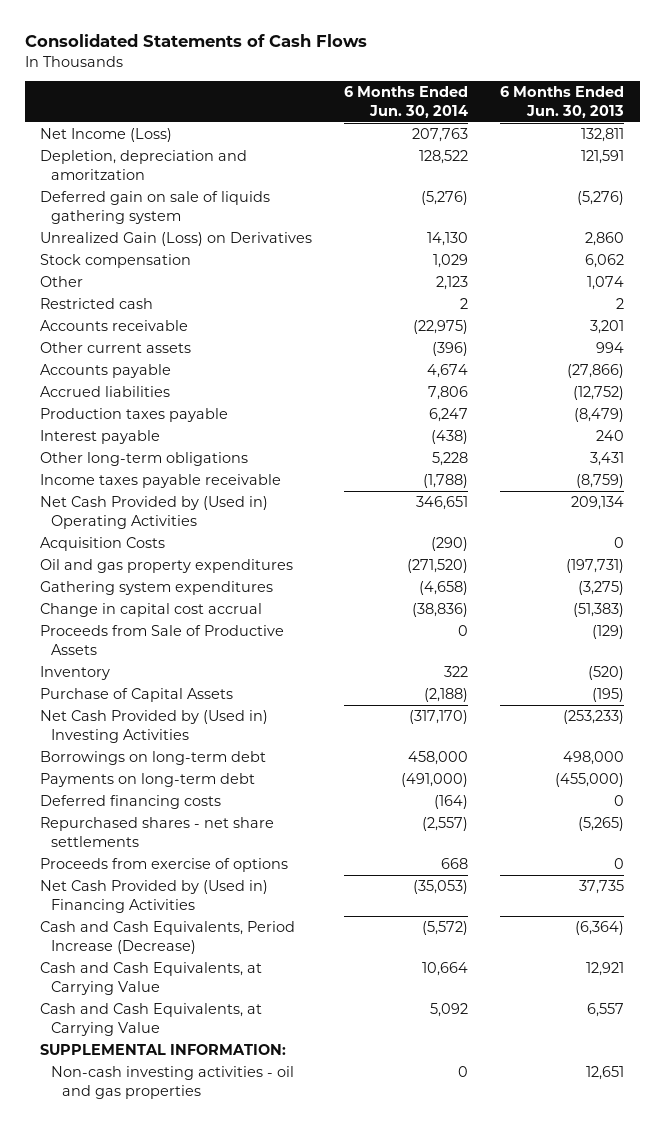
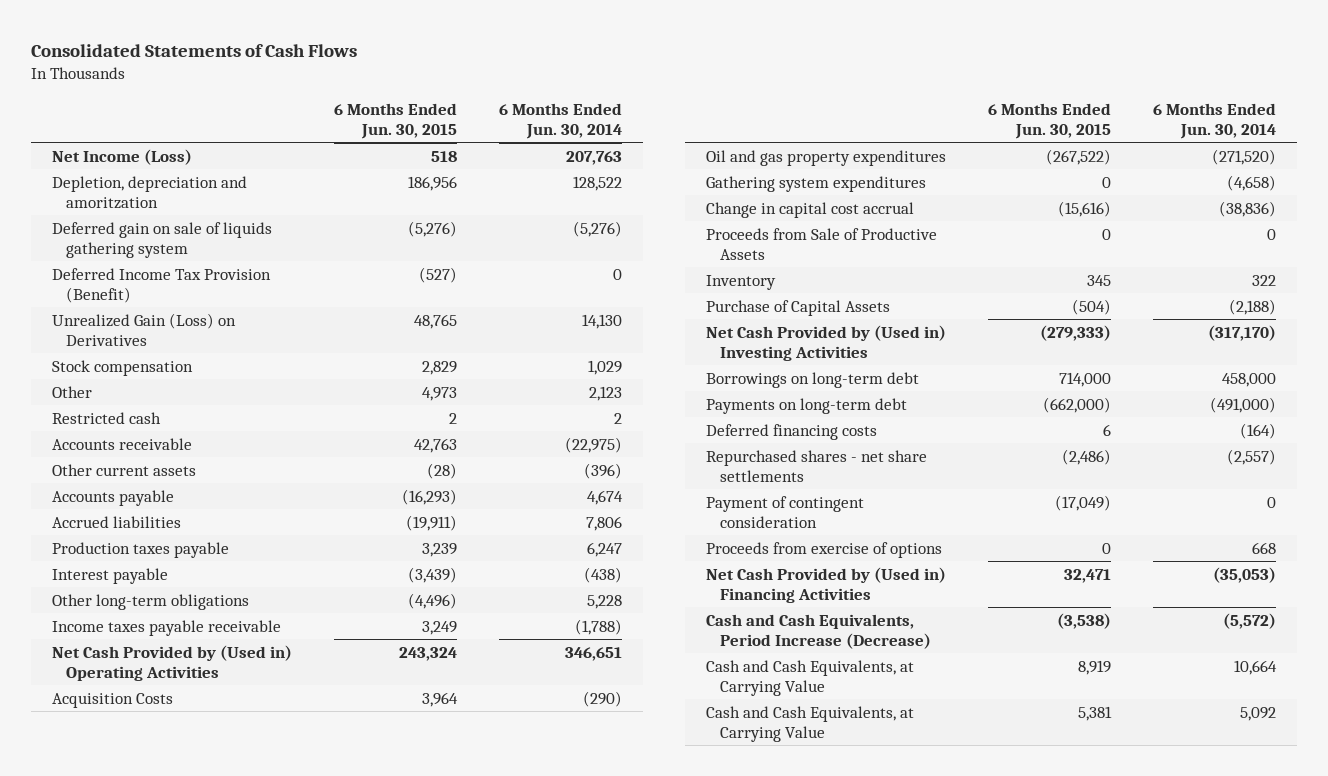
[499,86,624,118] 6 Months Ended Jun. 30, 2013 -> none
none -> [334,102,458,139] 6 Months Ended Jun. 30, 2015
none -> [52,267,272,303] Deferred Income Tax Provision (Benefit)
none -> [705,495,864,528] Payment of contingent consideration
[40,1044,287,1056] SUPPLEMENTAL INFORMATION: -> none
[51,1066,295,1099] Non-cash investing activities - oil and gas properties -> none

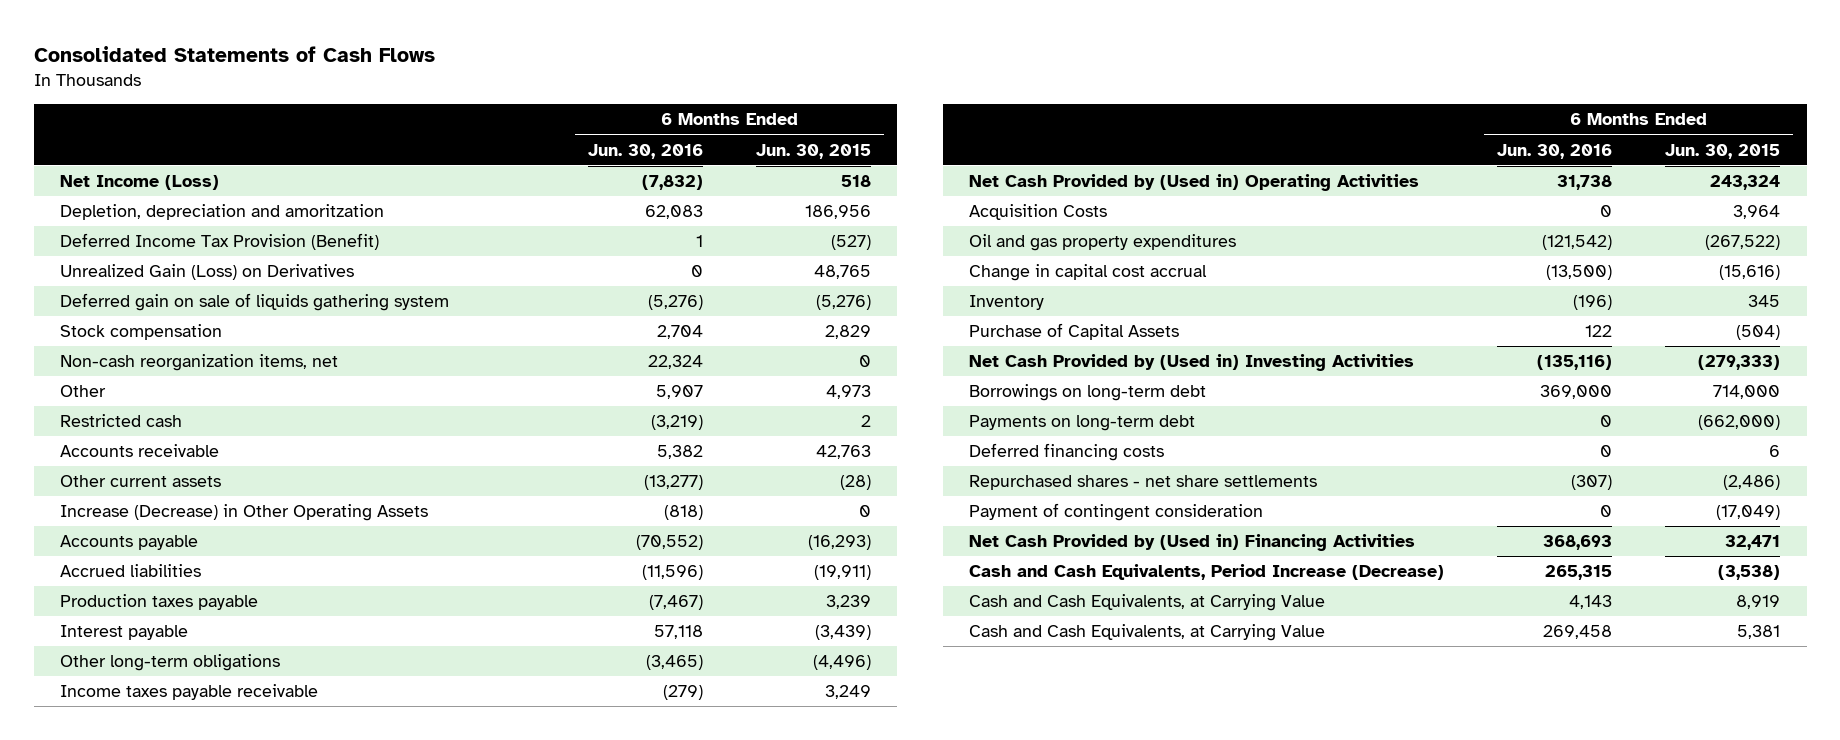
[499,102,623,139] 6 Months Ended Jun. 30, 2014 -> none
none -> [588,143,704,159] Jun. 30, 2016
[52,221,273,258] Deferred gain on sale of liquids gathering system -> [60,293,450,312] Deferred gain on sale of liquids gathering system
none -> [60,354,339,372] Non-cash reorganization items, net
none -> [60,504,429,522] Increase (Decrease) in Other Operating Assets
[705,175,926,192] Gathering system expenditures -> none
[705,227,937,260] Proceeds from Sale of Productive Assets -> none
[705,541,942,558] Proceeds from exercise of options -> none

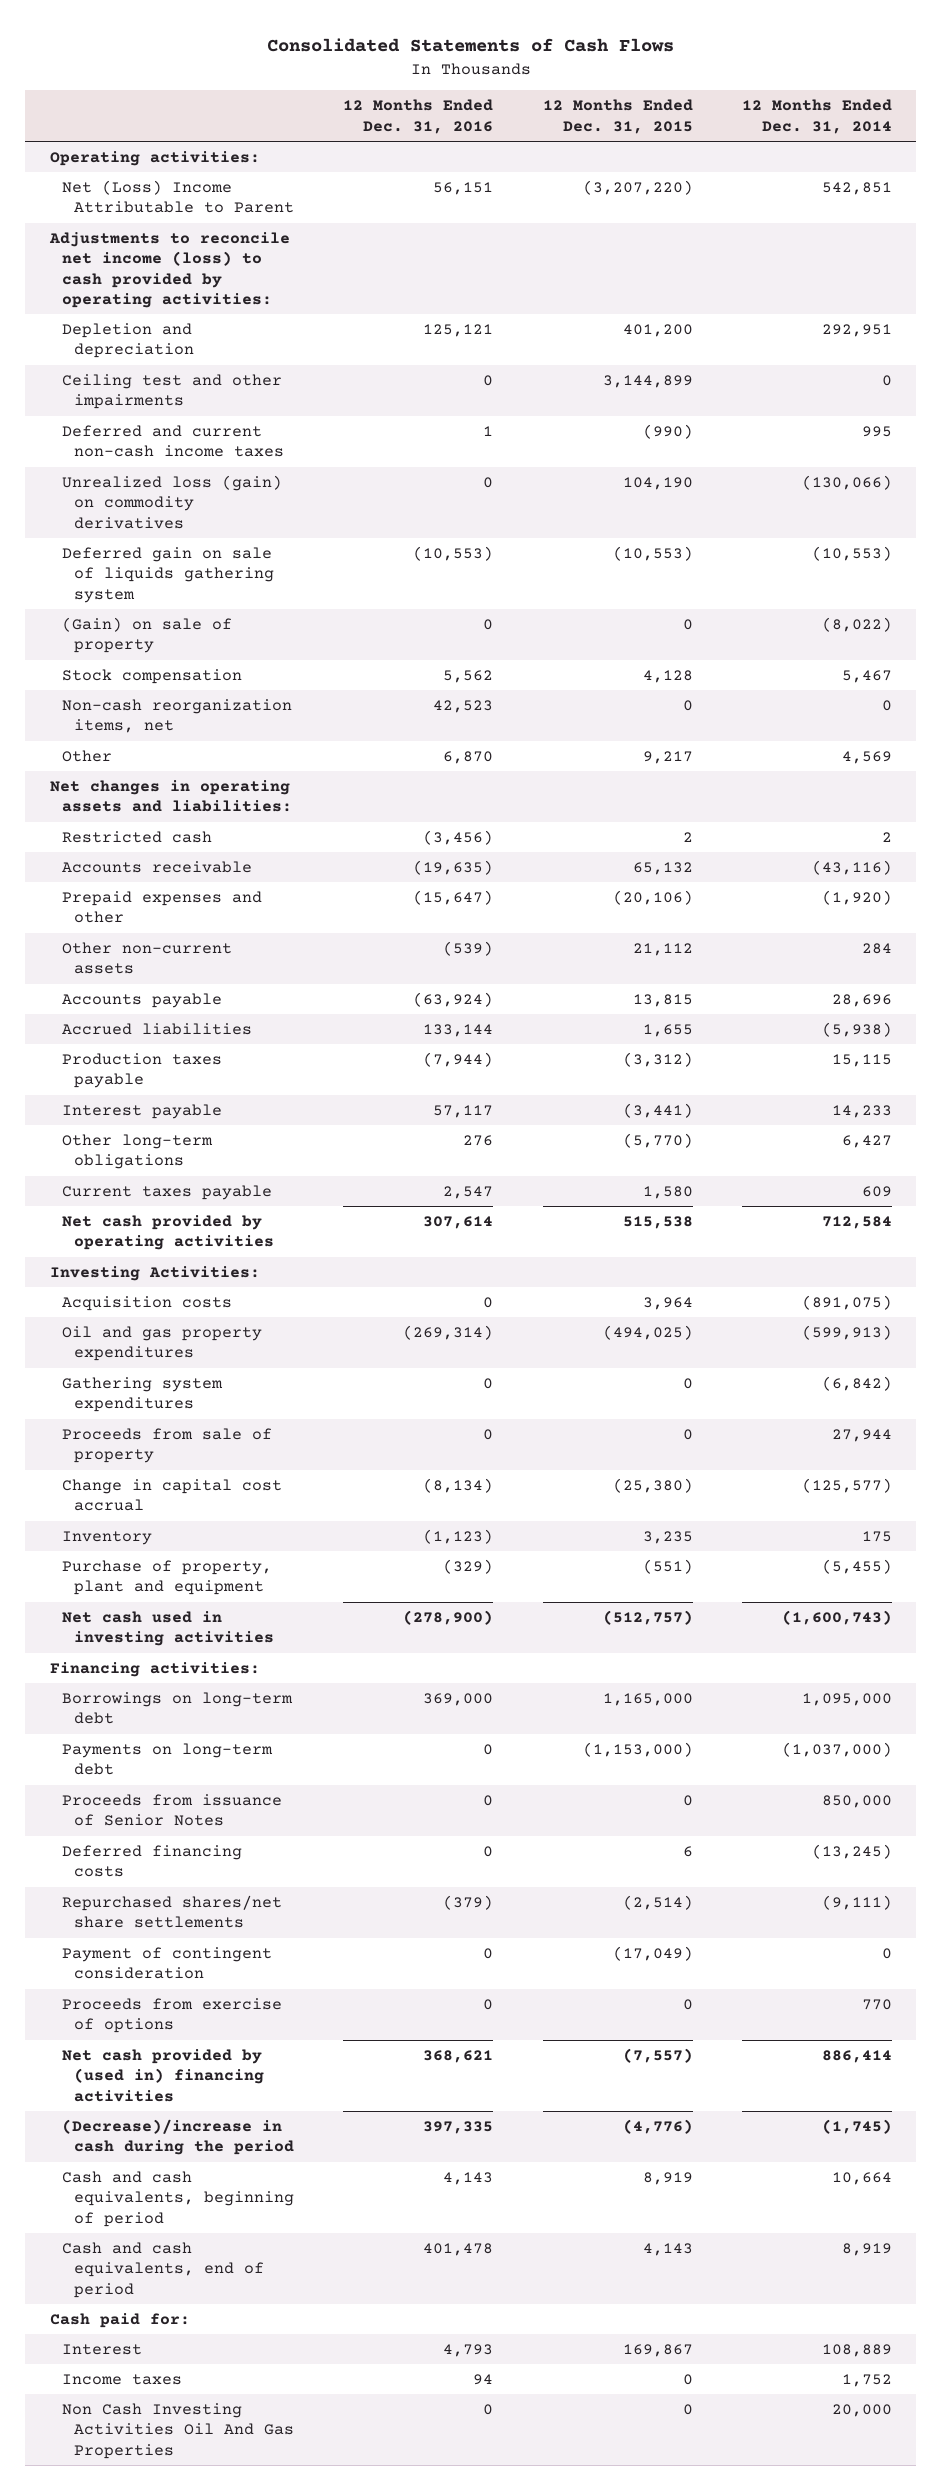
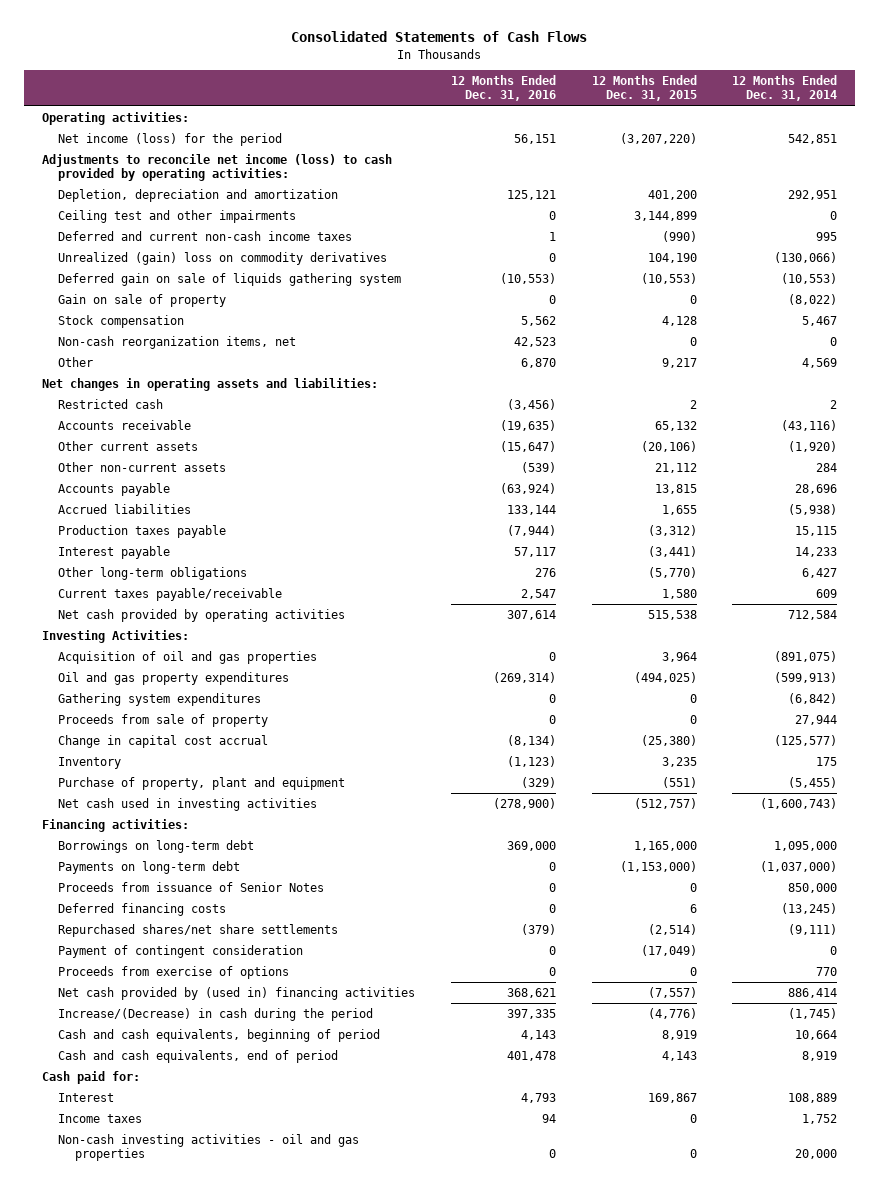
[61,180,295,214] Net (Loss) Income Attributable to Parent -> [58,132,283,146] Net income (loss) for the period
[61,323,195,359] Depletion and depreciation -> [58,188,339,202] Depletion, depreciation and amortization
[61,475,282,529] Unrealized loss (gain) on commodity derivatives -> [58,251,388,265] Unrealized (gain) loss on commodity derivatives
[61,617,232,654] (Gain) on sale of property -> [58,293,227,307] Gain on sale of property
[61,891,262,924] Prepaid expenses and other -> [58,440,199,451] Other current assets
[61,1185,272,1201] Current taxes payable -> [58,587,283,601] Current taxes payable/receivable
[61,1296,232,1312] Acquisition costs -> [58,650,318,664] Acquisition of oil and gas properties
[61,2119,295,2156] (Decrease)/increase in cash during the period -> [58,1007,374,1021] Increase/(Decrease) in cash during the period
[61,2403,295,2459] Non Cash Investing Activities Oil And Gas Properties -> [58,1133,360,1161] Non-cash investing activities - oil and gas properties

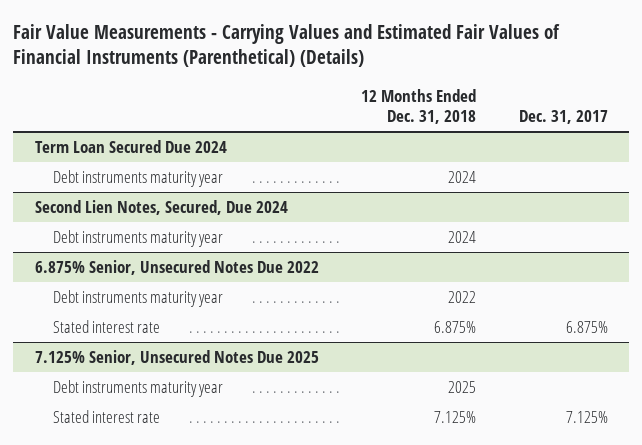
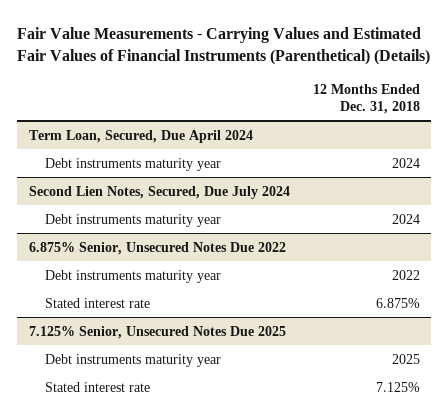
[518,110,608,125] Dec. 31, 2017 -> none
[34,139,227,153] Term Loan Secured Due 2024 -> [28,129,253,143] Term Loan, Secured, Due April 2024
[34,199,288,215] Second Lien Notes, Secured, Due 2024 -> [28,185,290,199] Second Lien Notes, Secured, Due July 2024

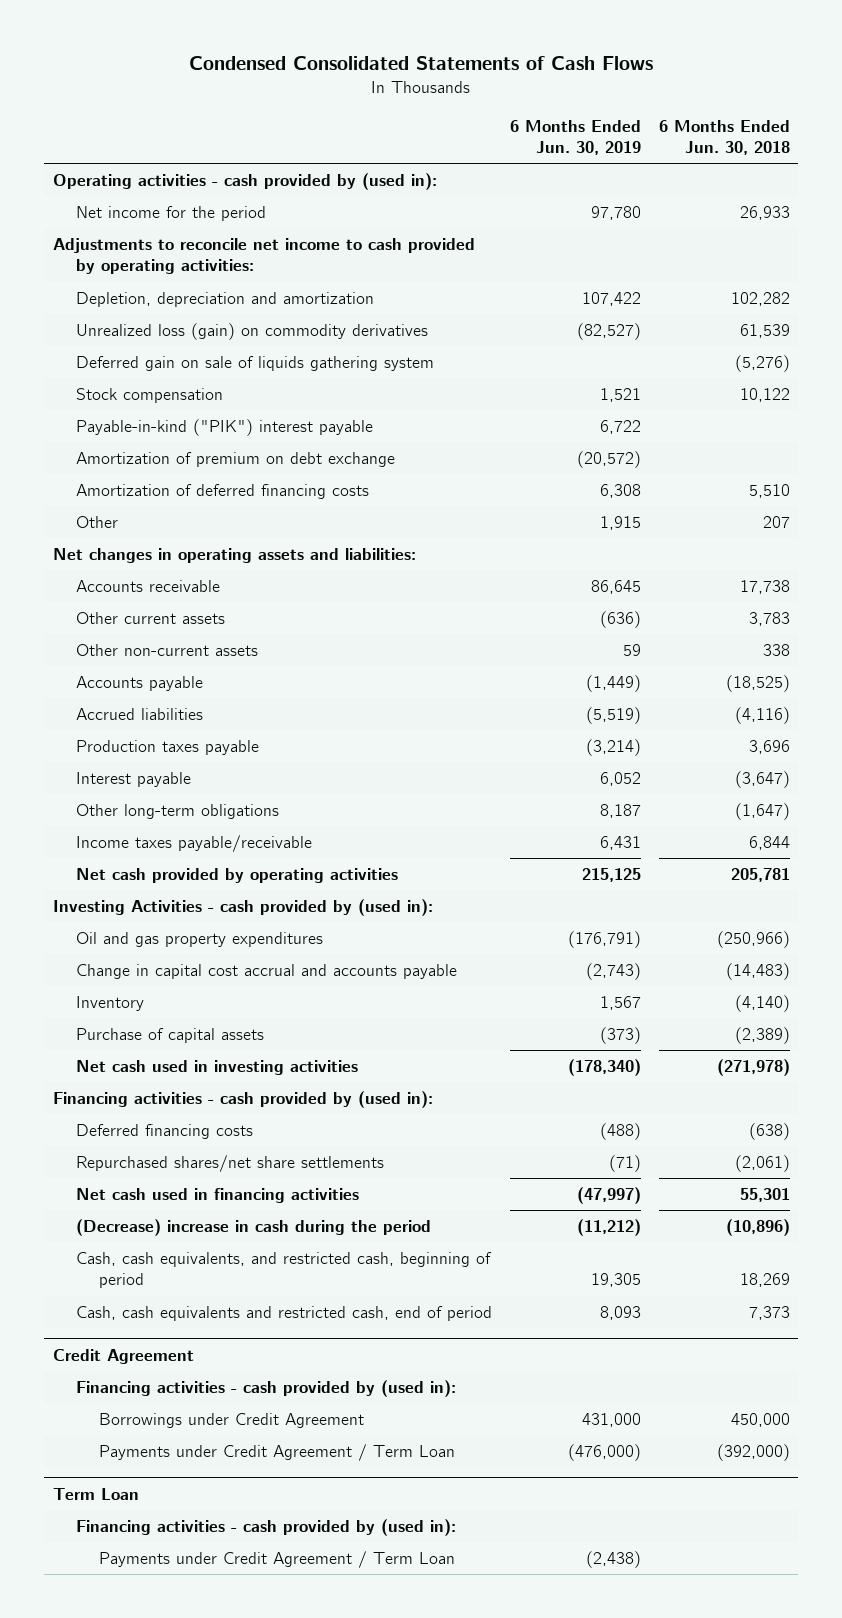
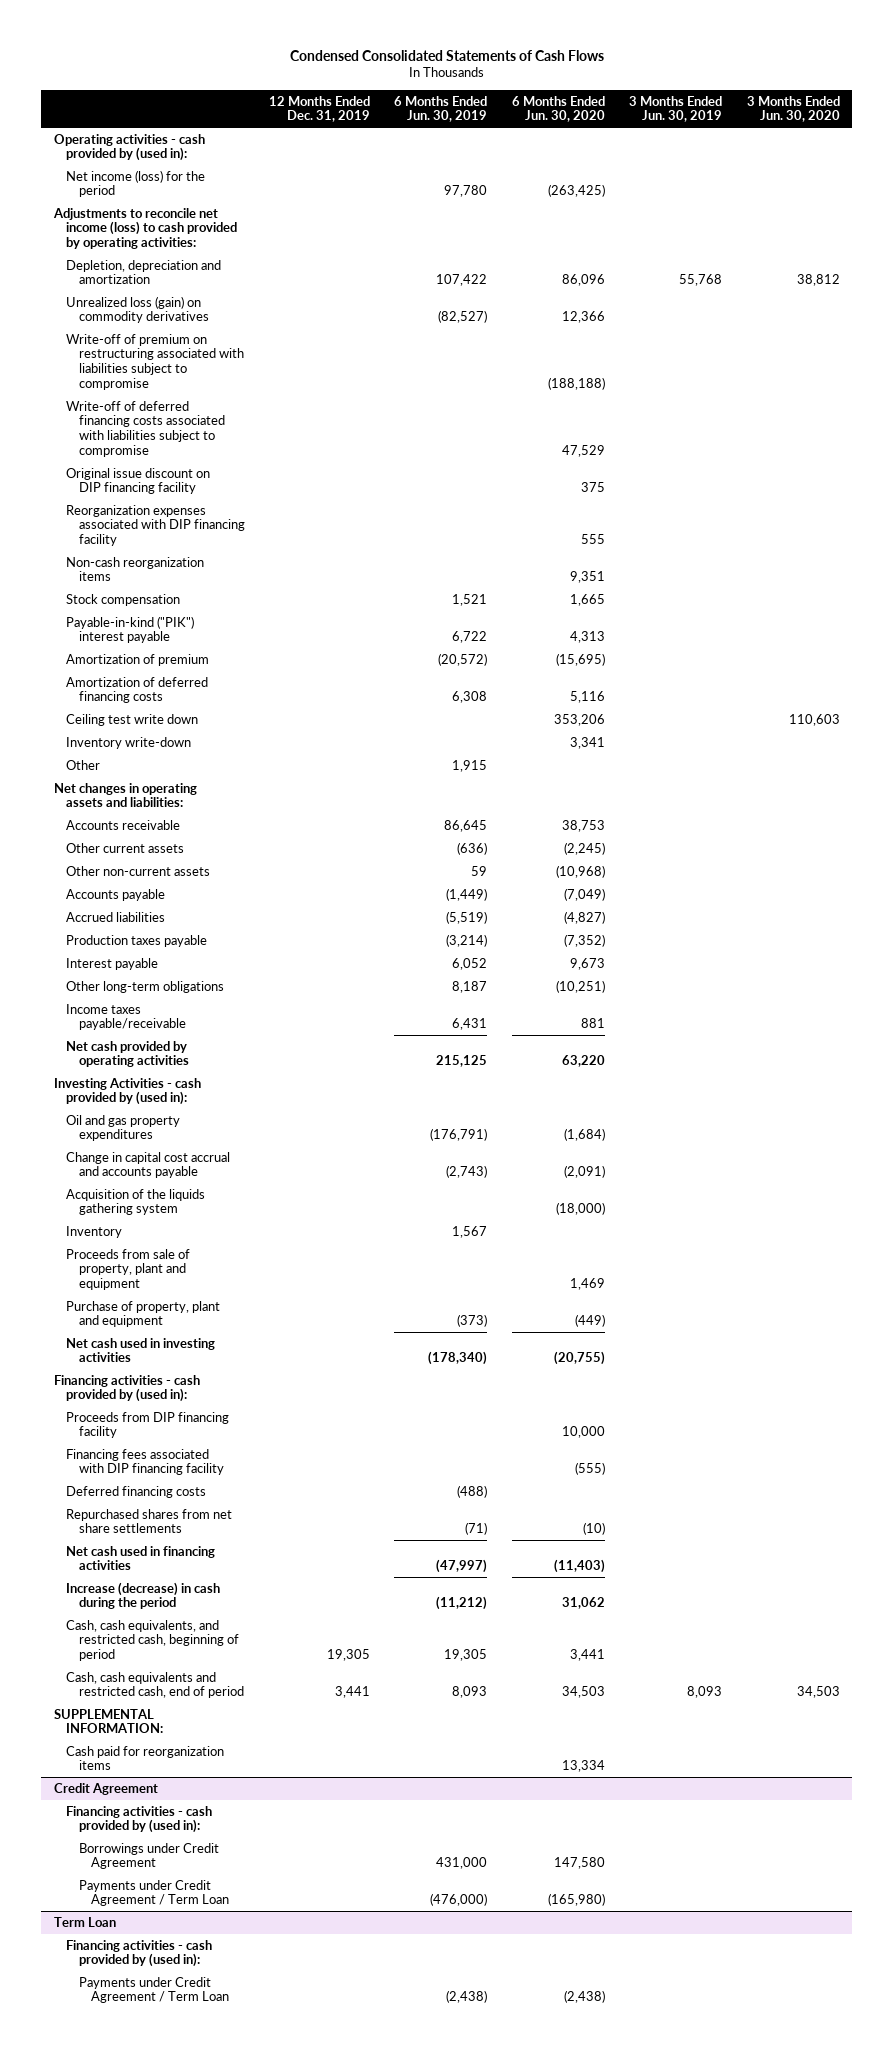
[658,119,790,156] 6 Months Ended Jun. 30, 2018 -> none
none -> [268,95,370,123] 12 Months Ended Dec. 31, 2019
none -> [511,95,605,123] 6 Months Ended Jun. 30, 2020
none -> [629,95,723,123] 3 Months Ended Jun. 30, 2019
none -> [746,95,840,123] 3 Months Ended Jun. 30, 2020
[75,205,266,221] Net income for the period -> [66,169,206,198] Net income (loss) for the period
[52,237,475,275] Adjustments to reconcile net income to cash provided by operating activities: -> [52,207,238,249] Adjustments to reconcile net income (loss) to cash provided by operating activities:
[75,355,434,371] Deferred gain on sale of liquids gathering system -> none
none -> [66,333,244,390] Write-off of premium on restructuring associated with liabilities subject to compromise
none -> [66,400,225,457] Write-off of deferred financing costs associated with liabilities subject to compromise
none -> [66,467,211,495] Original issue discount on DIP financing facility
none -> [66,504,245,546] Reorganization expenses associated with DIP financing facility
none -> [66,556,205,582] Non-cash reorganization items
[75,451,395,467] Amortization of premium on debt exchange -> [66,653,210,666] Amortization of premium
none -> [66,713,199,726] Ceiling test write down
none -> [66,736,192,749] Inventory write-down
none -> [66,1188,206,1216] Acquisition of the liquids gathering system
none -> [66,1248,191,1290] Proceeds from sale of property, plant and equipment
[75,1027,264,1043] Purchase of capital assets -> [66,1300,221,1328] Purchase of property, plant and equipment
none -> [66,1411,230,1439] Proceeds from DIP financing facility
none -> [66,1448,224,1476] Financing fees associated with DIP financing facility
[75,1154,384,1172] Repurchased shares/net share settlements -> [66,1508,233,1534] Repurchased shares from net share settlements
[75,1218,431,1236] (Decrease) increase in cash during the period -> [66,1581,221,1610] Increase (decrease) in cash during the period
none -> [53,1708,164,1734] SUPPLEMENTAL INFORMATION:
none -> [66,1745,225,1771] Cash paid for reorganization items

